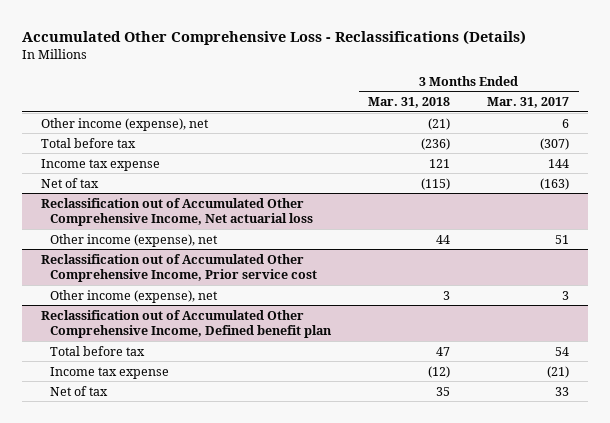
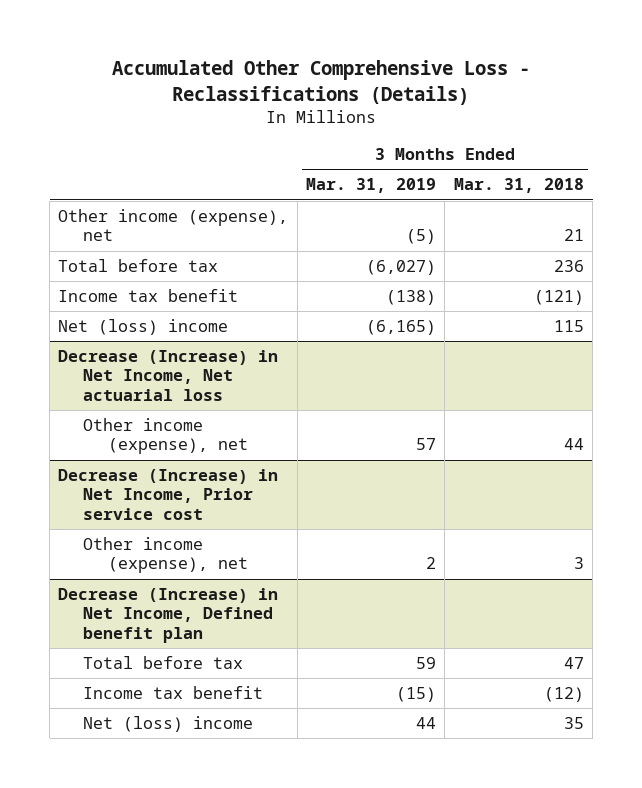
[487,97,570,109] Mar. 31, 2017 -> none
none -> [306,178,437,194] Mar. 31, 2019
[40,197,314,227] Reclassification out of Accumulated Other Comprehensive Income, Net actuarial loss -> none
[428,117,451,130] (21) -> [563,229,584,242] 21
[421,137,451,150] (236) -> [553,259,584,272] 236
[40,158,160,171] Income tax expense -> [58,288,239,302] Income tax benefit
[429,158,451,168] 121 -> [533,289,584,305] (121)
[40,177,99,188] Net of tax -> [58,318,229,335] Net (loss) income
[421,177,451,190] (115) -> [553,319,584,332] 115
none -> [58,349,279,401] Decrease (Increase) in Net Income, Net actuarial loss
[40,253,318,283] Reclassification out of Accumulated Other Comprehensive Income, Prior service cost -> none
none -> [58,468,279,520] Decrease (Increase) in Net Income, Prior service cost
[40,309,333,339] Reclassification out of Accumulated Other Comprehensive Income, Defined benefit plan -> none
none -> [58,587,279,643] Decrease (Increase) in Net Income, Defined benefit plan
[50,366,170,379] Income tax expense -> [83,685,264,699] Income tax benefit
[50,385,109,396] Net of tax -> [83,715,254,732] Net (loss) income

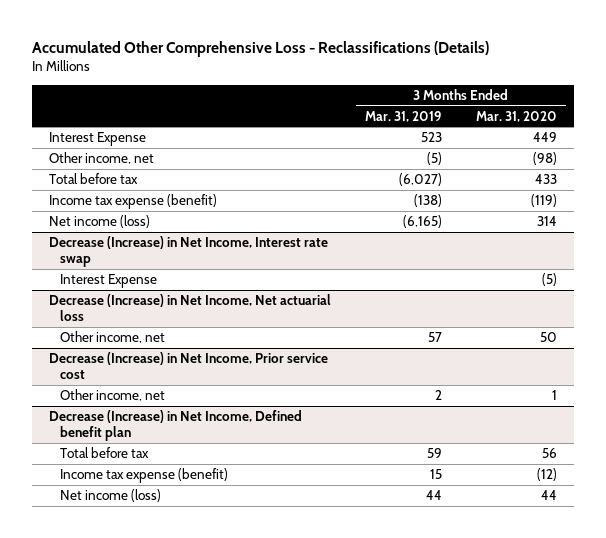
[453,178,584,194] Mar. 31, 2018 -> none
none -> [476,110,558,122] Mar. 31, 2020
none -> [48,132,146,147] Interest Expense
[58,208,289,242] Other income (expense), net -> [48,152,154,165] Other income, net
[58,288,239,302] Income tax benefit -> [48,194,217,210] Income tax expense (benefit)
[58,318,229,335] Net (loss) income -> [48,215,150,229] Net income (loss)
none -> [48,236,328,268] Decrease (Increase) in Net Income, Interest rate swap
none -> [59,274,157,289] Interest Expense
[83,417,248,455] Other income (expense), net -> [59,331,165,344] Other income, net
[83,536,248,574] Other income (expense), net -> [59,389,165,402] Other income, net
[83,685,264,699] Income tax benefit -> [59,468,228,484] Income tax expense (benefit)
[396,686,437,702] (15) -> [429,469,442,480] 15
[83,715,254,732] Net (loss) income -> [59,489,161,503] Net income (loss)

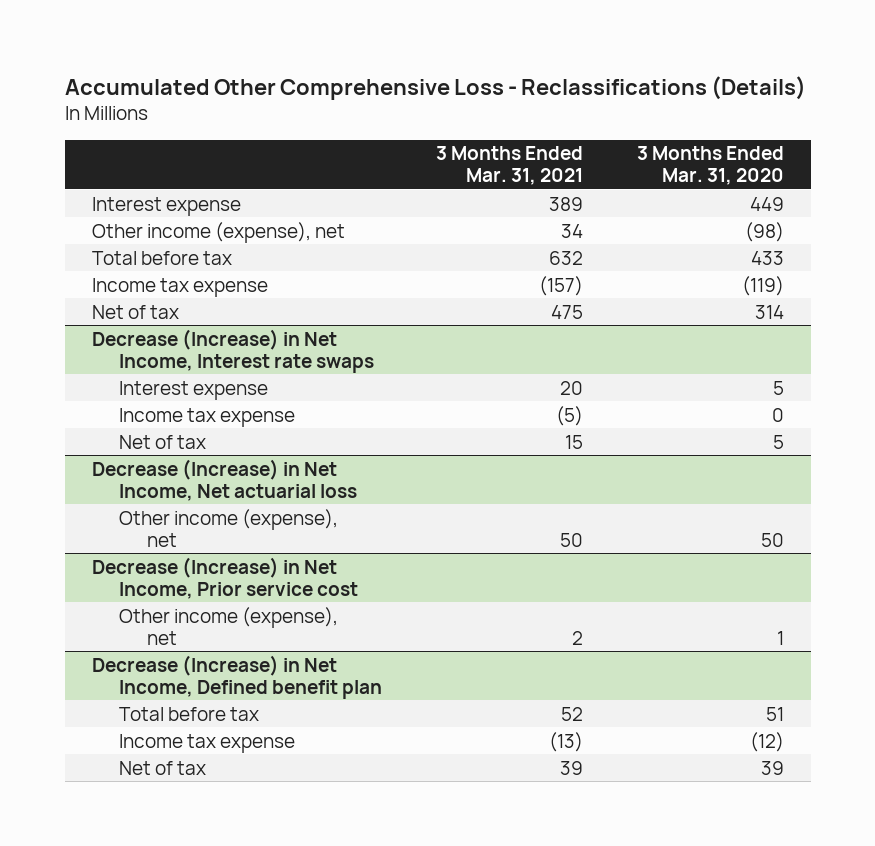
[364,110,442,122] Mar. 31, 2019 -> none
none -> [435,146,583,186] 3 Months Ended Mar. 31, 2021
[48,132,146,147] Interest Expense -> [91,196,241,216] Interest expense
[48,152,154,165] Other income, net -> [91,221,345,243] Other income (expense), net
[48,194,217,210] Income tax expense (benefit) -> [91,277,268,297] Income tax expense
[48,215,150,229] Net income (loss) -> [91,304,179,319] Net of tax
[48,236,328,268] Decrease (Increase) in Net Income, Interest rate swap -> [91,328,375,373] Decrease (Increase) in Net Income, Interest rate swaps
[59,274,157,289] Interest Expense -> [119,380,269,400] Interest expense
[542,273,558,287] (5) -> [772,380,784,395] 5
none -> [119,407,296,427] Income tax expense
none -> [119,434,207,449] Net of tax
[59,331,165,344] Other income, net -> [119,508,339,547] Other income (expense), net
[59,389,165,402] Other income, net -> [119,606,339,645] Other income (expense), net
[542,448,558,459] 56 -> [765,706,784,721] 51
[59,468,228,484] Income tax expense (benefit) -> [119,733,296,753] Income tax expense
[59,489,161,503] Net income (loss) -> [119,760,207,775] Net of tax
[541,490,558,501] 44 -> [760,760,784,775] 39

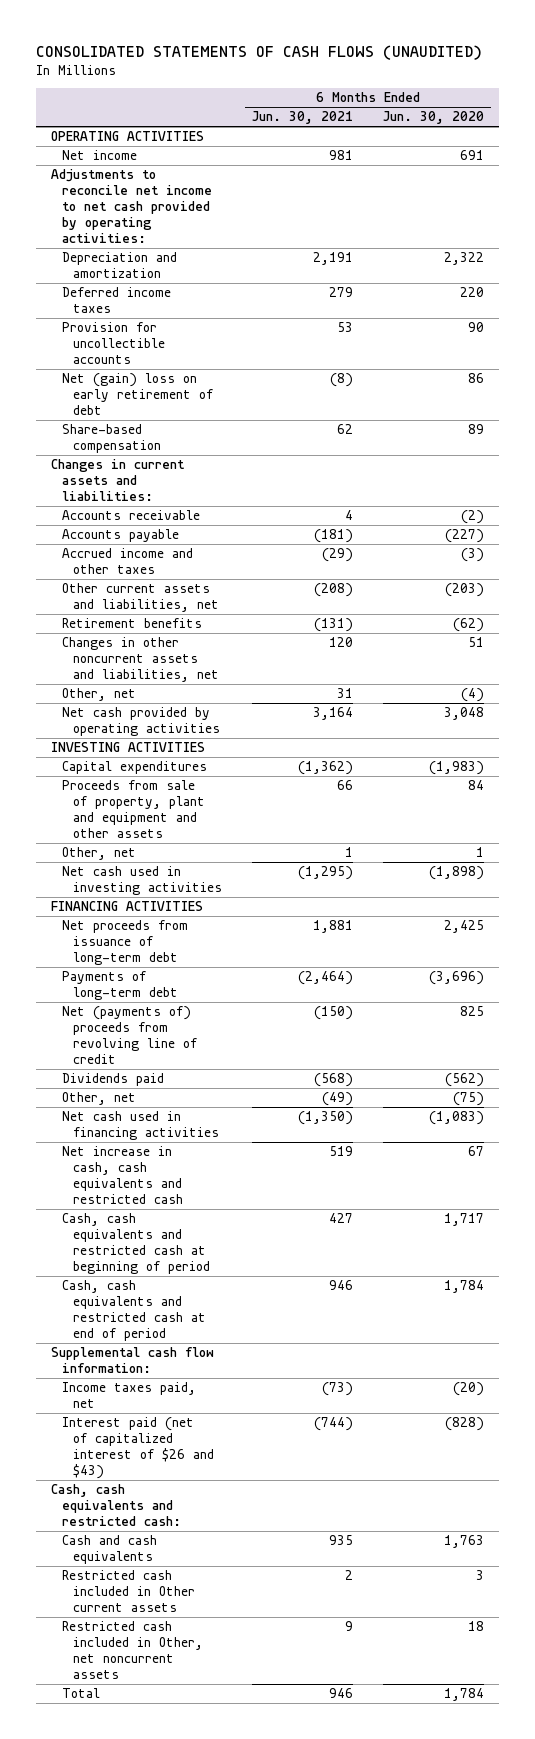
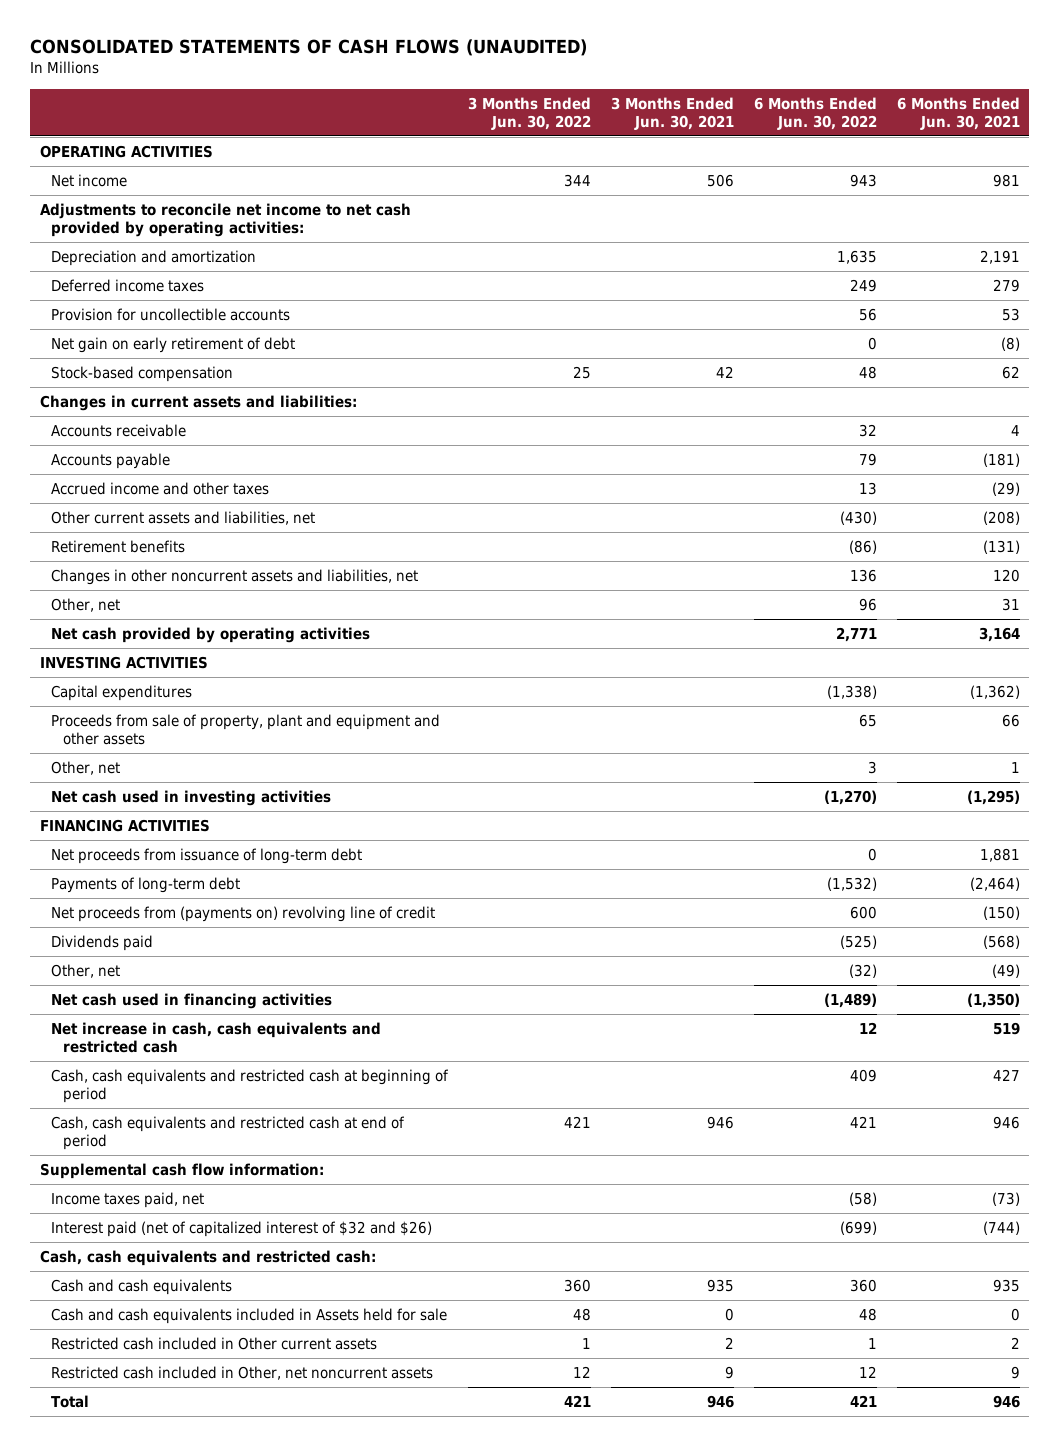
[382,111,484,125] Jun. 30, 2020 -> none
none -> [468,96,592,130] 3 Months Ended Jun. 30, 2022
none -> [611,96,735,130] 3 Months Ended Jun. 30, 2021
none -> [753,96,877,130] 6 Months Ended Jun. 30, 2022
[62,373,214,416] Net (gain) loss on early retirement of debt -> [51,337,296,354] Net gain on early retirement of debt
[62,424,162,454] Share-based compensation -> [51,366,234,383] Stock-based compensation
[62,1006,198,1065] Net (payments of) proceeds from revolving line of credit -> [51,906,436,923] Net proceeds from (payments on) revolving line of credit
[62,1417,215,1480] Interest paid (net of capitalized interest of $26 and $43) -> [51,1221,433,1238] Interest paid (net of capitalized interest of $32 and $26)
none -> [51,1308,448,1325] Cash and cash equivalents included in Assets held for sale

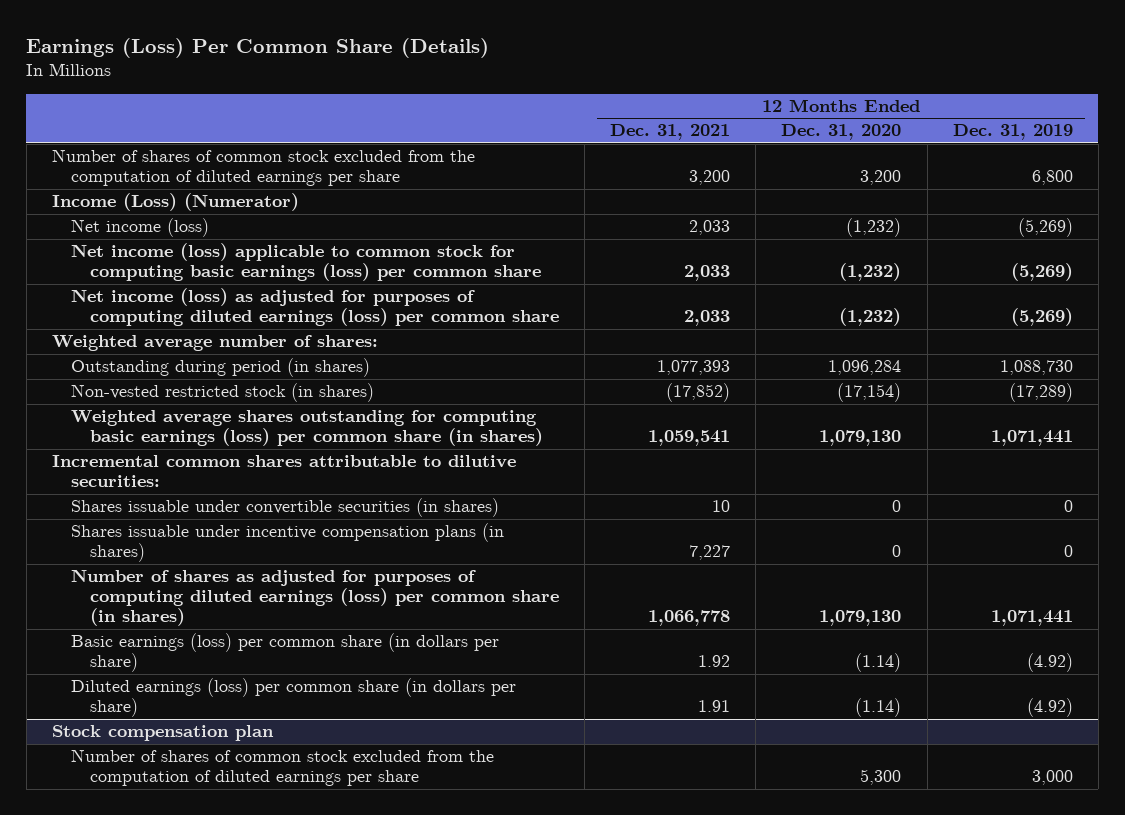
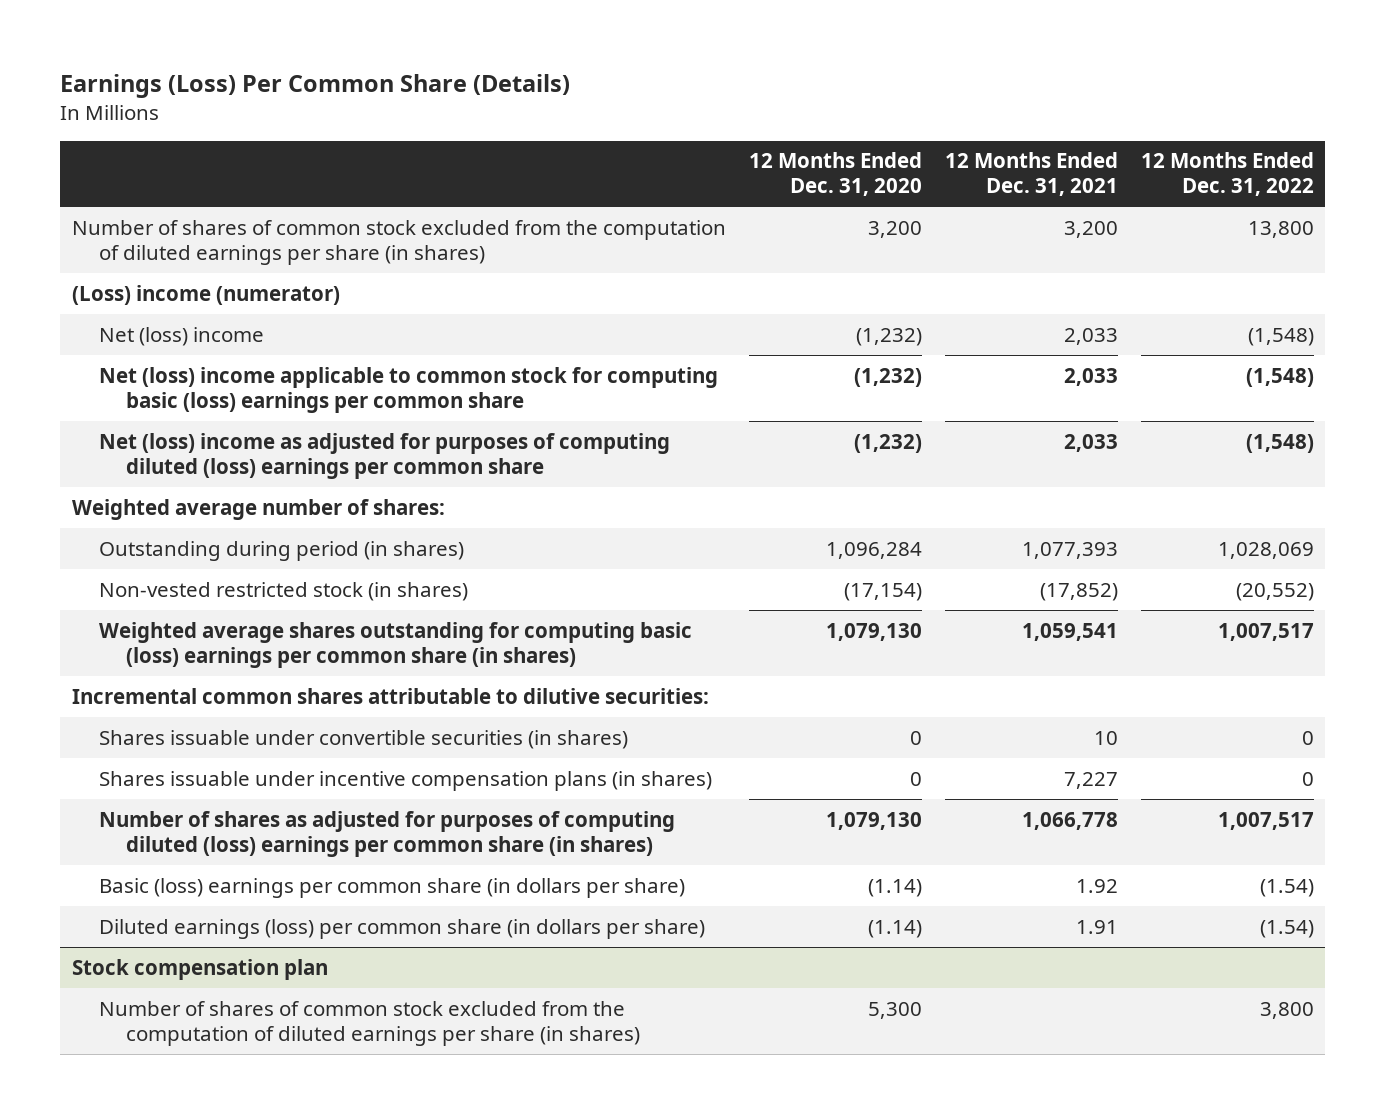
[952,124,1073,141] Dec. 31, 2019 -> none
none -> [1140,152,1314,197] 12 Months Ended Dec. 31, 2022
[51,149,475,187] Number of shares of common stock excluded from the computation of diluted earnings per share -> [71,219,726,265] Number of shares of common stock excluded from the computation of diluted earnings per share (in shares)
[51,193,299,212] Income (Loss) (Numerator) -> [71,284,340,305] (Loss) income (numerator)
[70,218,209,238] Net income (loss) -> [98,326,264,346] Net (loss) income
[70,243,541,282] Net income (loss) applicable to common stock for computing basic earnings (loss) per common share -> [98,366,718,413] Net (loss) income applicable to common stock for computing basic (loss) earnings per common share
[70,288,559,327] Net income (loss) as adjusted for purposes of computing diluted earnings (loss) per common share -> [98,432,670,479] Net (loss) income as adjusted for purposes of computing diluted (loss) earnings per common share
[70,410,543,447] Weighted average shares outstanding for computing basic earnings (loss) per common share (in shares) -> [98,621,692,668] Weighted average shares outstanding for computing basic (loss) earnings per common share (in shares)
[70,569,559,627] Number of shares as adjusted for purposes of computing diluted earnings (loss) per common share (in shares) -> [98,810,675,857] Number of shares as adjusted for purposes of computing diluted (loss) earnings per common share (in shares)
[70,633,499,673] Basic earnings (loss) per common share (in dollars per share) -> [98,877,685,898] Basic (loss) earnings per common share (in dollars per share)
[70,749,494,787] Number of shares of common stock excluded from the computation of diluted earnings per share -> [98,1000,640,1046] Number of shares of common stock excluded from the computation of diluted earnings per share (in shares)

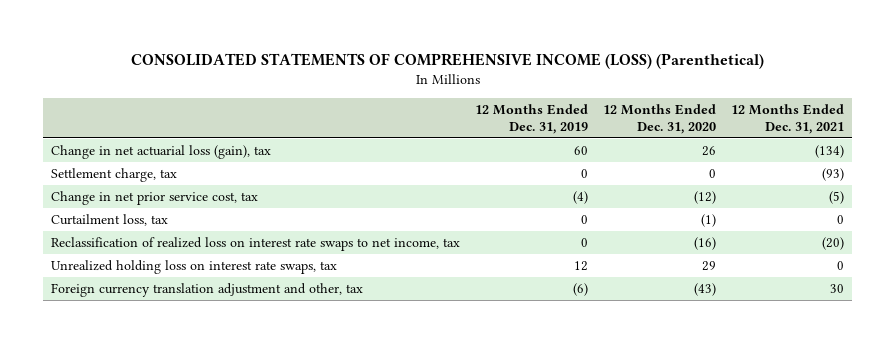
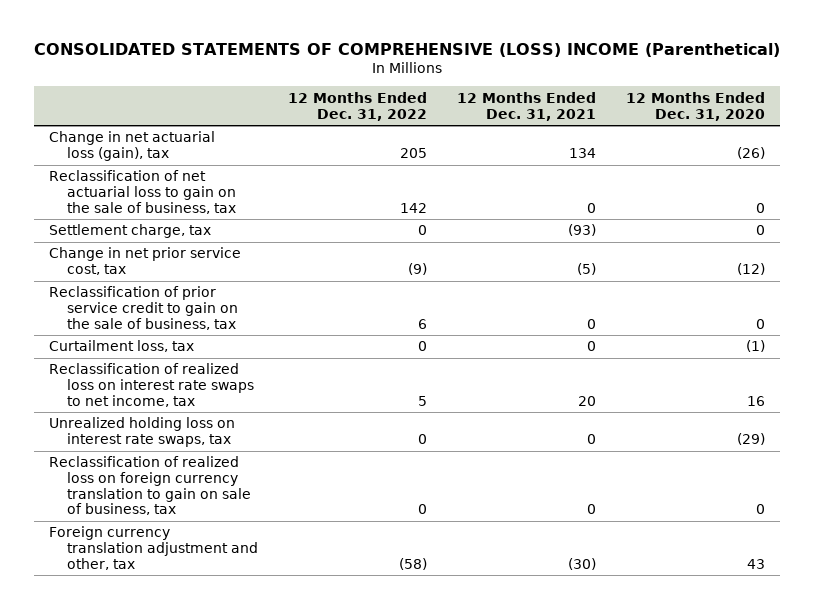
[130,52,764,69] CONSOLIDATED STATEMENTS OF COMPREHENSIVE INCOME (LOSS) (Parenthetical) -> [33,42,780,57] CONSOLIDATED STATEMENTS OF COMPREHENSIVE (LOSS) INCOME (Parenthetical)
[474,103,588,134] 12 Months Ended Dec. 31, 2019 -> none
none -> [288,91,428,121] 12 Months Ended Dec. 31, 2022
[702,146,717,157] 26 -> [736,147,765,160] (26)
[815,145,845,159] (134) -> [568,148,596,159] 134
none -> [48,170,237,214] Reclassification of net actuarial loss to gain on the sale of business, tax
none -> [48,286,239,330] Reclassification of prior service credit to gain on the sale of business, tax
[694,237,717,251] (16) -> [746,395,765,406] 16
[822,237,845,251] (20) -> [577,395,596,406] 20
[702,261,717,272] 29 -> [736,433,765,446] (29)
none -> [48,456,252,516] Reclassification of realized loss on foreign currency translation to gain on sale of business, tax
[694,283,717,297] (43) -> [746,558,765,569] 43
[830,284,845,294] 30 -> [567,557,596,570] (30)

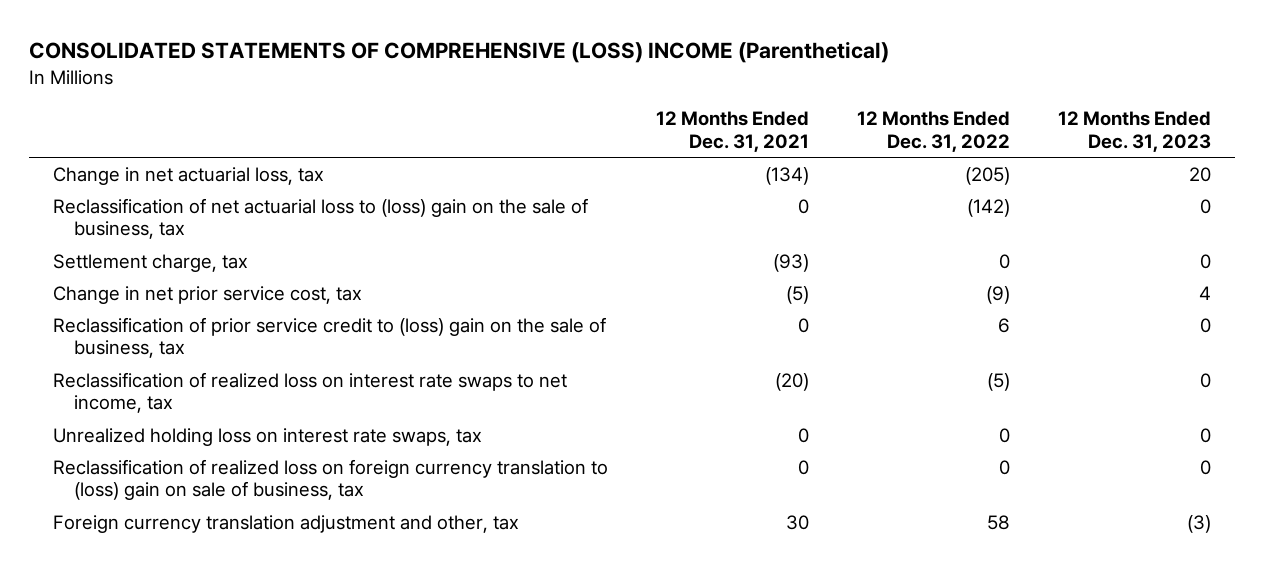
[625,91,765,121] 12 Months Ended Dec. 31, 2020 -> none
none -> [1058,111,1212,153] 12 Months Ended Dec. 31, 2023
[48,131,215,162] Change in net actuarial loss (gain), tax -> [53,166,325,185] Change in net actuarial loss, tax
[400,148,428,159] 205 -> [965,166,1011,185] (205)
[568,148,596,159] 134 -> [765,166,810,185] (134)
[48,170,237,214] Reclassification of net actuarial loss to gain on the sale of business, tax -> [53,197,589,240] Reclassification of net actuarial loss to (loss) gain on the sale of business, tax
[400,202,428,213] 142 -> [967,198,1011,217] (142)
[48,340,194,353] Curtailment loss, tax -> none
[48,286,239,330] Reclassification of prior service credit to gain on the sale of business, tax -> [53,316,607,359] Reclassification of prior service credit to (loss) gain on the sale of business, tax
[418,395,428,406] 5 -> [987,372,1011,391] (5)
[577,395,596,406] 20 -> [775,372,810,391] (20)
[48,456,252,516] Reclassification of realized loss on foreign currency translation to gain on sale of business, tax -> [53,458,609,501] Reclassification of realized loss on foreign currency translation to (loss) gain on sale of business, tax
[399,557,428,570] (58) -> [987,514,1011,530] 58
[567,557,596,570] (30) -> [786,514,810,530] 30

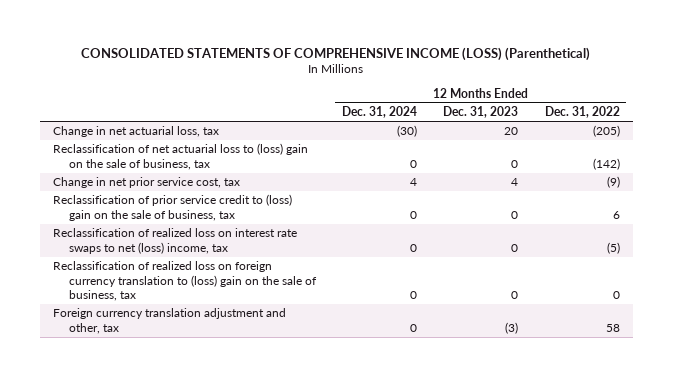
[29,41,890,64] CONSOLIDATED STATEMENTS OF COMPREHENSIVE (LOSS) INCOME (Parenthetical) -> [81,46,591,61] CONSOLIDATED STATEMENTS OF COMPREHENSIVE INCOME (LOSS) (Parenthetical)
[656,111,810,153] 12 Months Ended Dec. 31, 2021 -> none
none -> [342,106,418,119] Dec. 31, 2024
[53,253,249,272] Settlement charge, tax -> none
[53,427,483,446] Unrealized holding loss on interest rate swaps, tax -> none
[53,371,568,414] Reclassification of realized loss on interest rate swaps to net income, tax -> [53,228,298,254] Reclassification of realized loss on interest rate swaps to net (loss) income, tax
[53,458,609,501] Reclassification of realized loss on foreign currency translation to (loss) gain on sale of business, tax -> [53,261,317,302] Reclassification of realized loss on foreign currency translation to (loss) gain on the sale of business, tax

